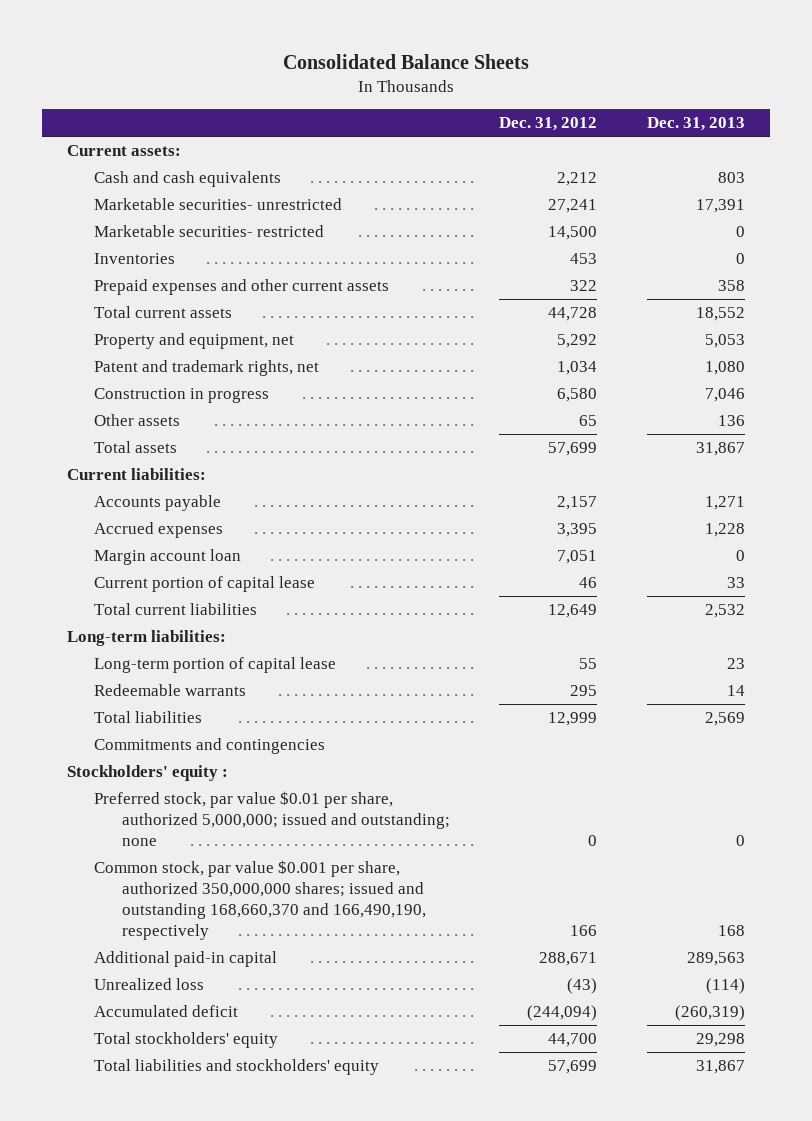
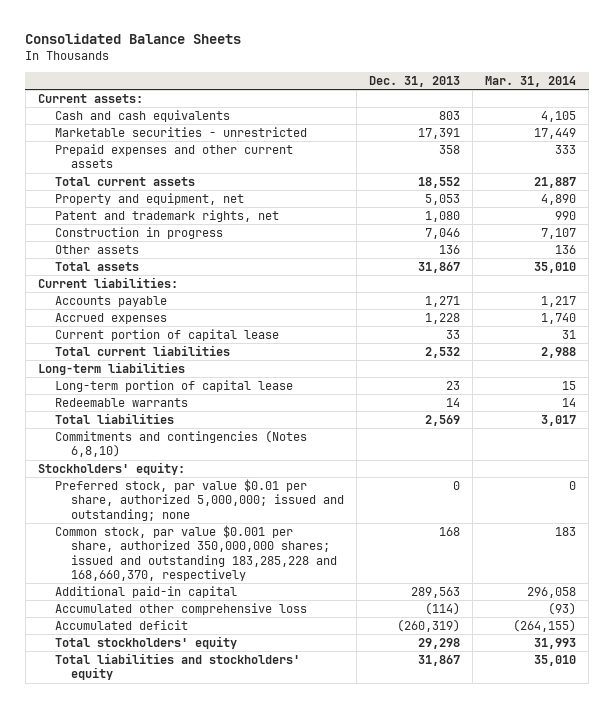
[499,117,598,132] Dec. 31, 2012 -> none
none -> [485,75,577,87] Mar. 31, 2014
[94,225,325,238] Marketable securities- restricted -> none
[94,253,176,265] Inventories -> none
[94,198,343,211] Marketable securities- unrestricted -> [54,127,307,138] Marketable securities - unrestricted
[94,549,242,566] Margin account loan -> none
[67,630,227,647] Long-term liabilities: -> [37,362,185,376] Long-term liabilities
[94,738,326,755] Commitments and contingencies -> [54,430,307,458] Commitments and contingencies (Notes 6,8,10)
[67,765,229,782] Stockholders' equity : -> [37,462,185,476] Stockholders' equity:
[94,860,426,941] Common stock, par value $0.001 per share, authorized 350,000,000 shares; issued and outstanding 168,660,370 and 166,490,190, respectively -> [54,525,338,582] Common stock, par value $0.001 per share, authorized 350,000,000 shares; issued and outstanding 183,285,228 and 168,660,370, respectively
[94,978,205,991] Unrealized loss -> [54,603,307,616] Accumulated other comprehensive loss

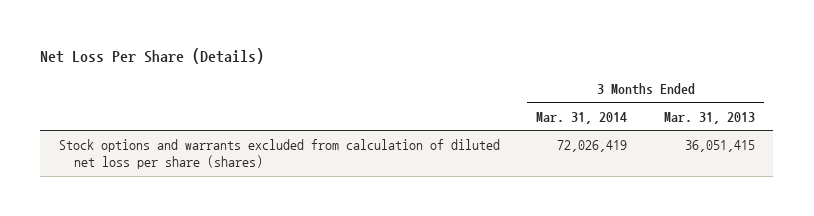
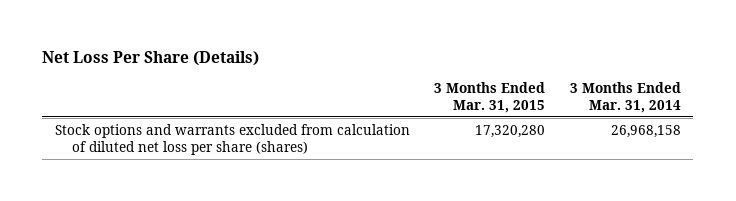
[663,111,755,124] Mar. 31, 2013 -> none
none -> [434,81,546,113] 3 Months Ended Mar. 31, 2015
[557,140,628,153] 72,026,419 -> [611,124,682,138] 26,968,158

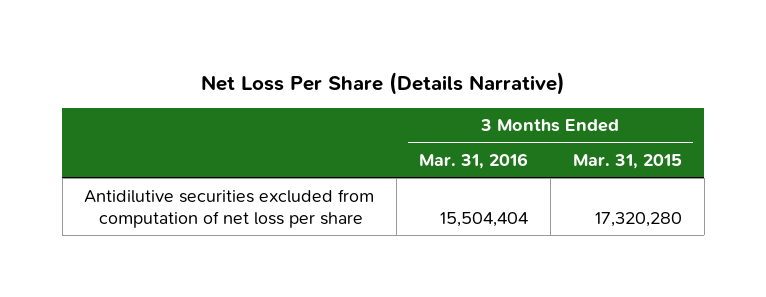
[42,50,260,66] Net Loss Per Share (Details) -> [201,71,566,95] Net Loss Per Share (Details Narrative)
[570,81,682,113] 3 Months Ended Mar. 31, 2014 -> none
none -> [419,153,529,170] Mar. 31, 2016
[54,123,410,155] Stock options and warrants excluded from calculation of diluted net loss per share (shares) -> [84,188,375,229] Antidilutive securities excluded from computation of net loss per share

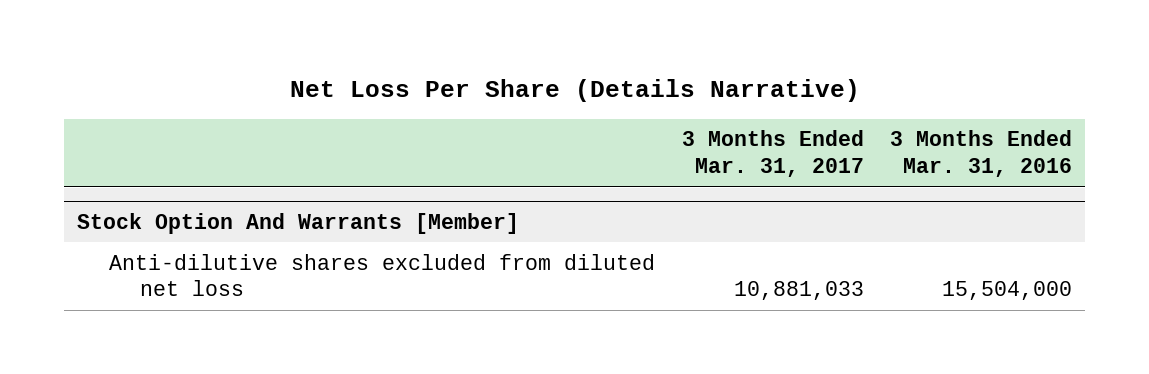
[572,154,682,170] Mar. 31, 2015 -> none
none -> [681,130,864,178] 3 Months Ended Mar. 31, 2017
none -> [77,213,520,235] Stock Option And Warrants [Member]
[84,188,375,229] Antidilutive securities excluded from computation of net loss per share -> [108,253,655,297] Anti-dilutive shares excluded from diluted net loss
[440,212,529,228] 15,504,404 -> [942,281,1073,301] 15,504,000

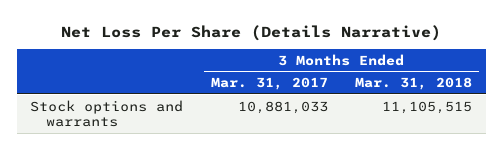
[890,130,1073,178] 3 Months Ended Mar. 31, 2016 -> none
none -> [355,77,473,91] Mar. 31, 2018
[77,213,520,235] Stock Option And Warrants [Member] -> none
[108,253,655,297] Anti-dilutive shares excluded from diluted net loss -> [30,99,184,128] Stock options and warrants

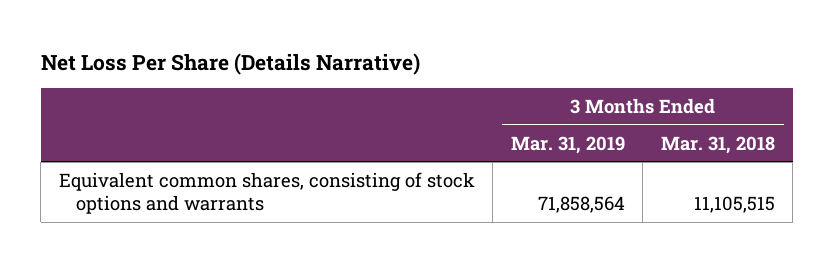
[210,77,328,91] Mar. 31, 2017 -> none
none -> [510,135,625,154] Mar. 31, 2019
[30,99,184,128] Stock options and warrants -> [58,171,475,215] Equivalent common shares, consisting of stock options and warrants

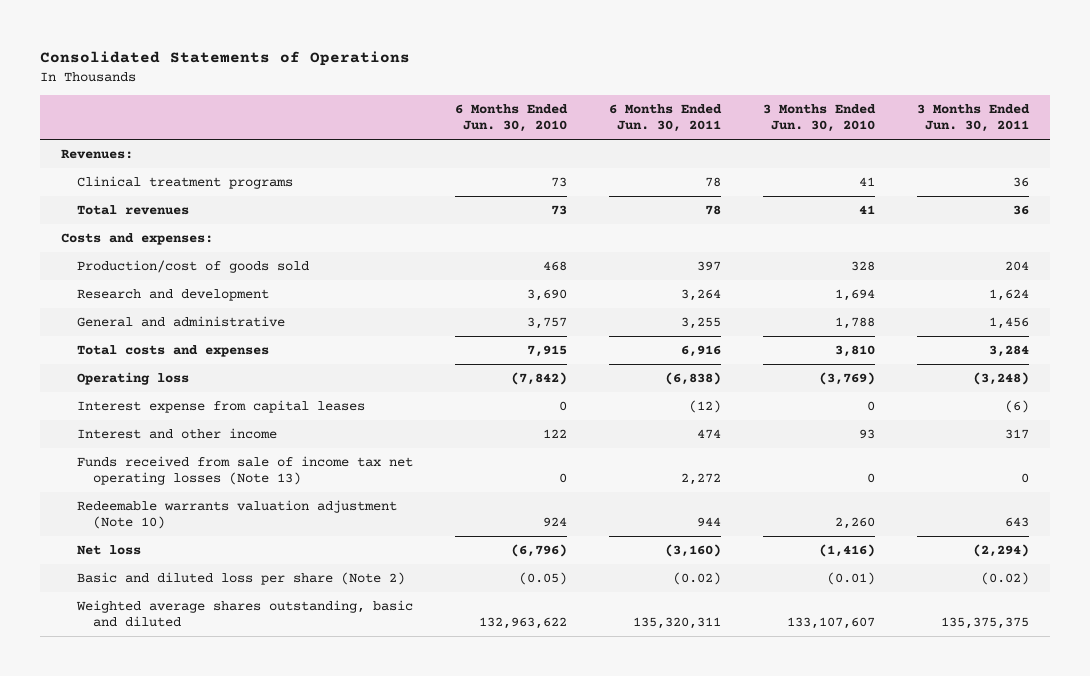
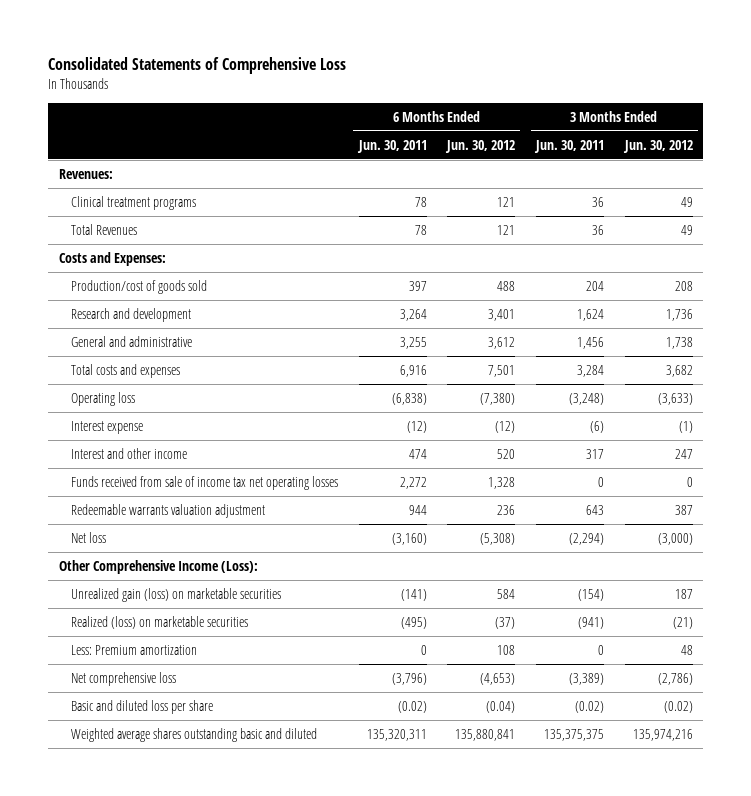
[40,50,411,66] Consolidated Statements of Operations -> [48,57,347,75] Consolidated Statements of Comprehensive Loss
[454,103,568,133] 6 Months Ended Jun. 30, 2010 -> none
[762,103,876,133] 3 Months Ended Jun. 30, 2010 -> none
none -> [445,139,516,153] Jun. 30, 2012
none -> [622,139,693,153] Jun. 30, 2012
[76,204,189,215] Total revenues -> [70,223,137,235] Total Revenues
[61,232,214,245] Costs and expenses: -> [58,251,166,266] Costs and Expenses:
[76,399,365,413] Interest expense from capital leases -> [70,420,143,434] Interest expense
[76,455,413,486] Funds received from sale of income tax net operating losses (Note 13) -> [70,475,338,490] Funds received from sale of income tax net operating losses
[76,499,397,530] Redeemable warrants valuation adjustment (Note 10) -> [70,503,265,518] Redeemable warrants valuation adjustment
none -> [58,559,258,574] Other Comprehensive Income (Loss):
none -> [70,587,281,602] Unrealized gain (loss) on marketable securities
none -> [70,615,248,629] Realized (loss) on marketable securities
none -> [70,644,197,655] Less: Premium amortization
none -> [70,671,176,686] Net comprehensive loss
[76,571,405,585] Basic and diluted loss per share (Note 2) -> [70,699,213,714] Basic and diluted loss per share
[75,599,413,628] Weighted average shares outstanding, basic and diluted -> [70,727,317,742] Weighted average shares outstanding basic and diluted

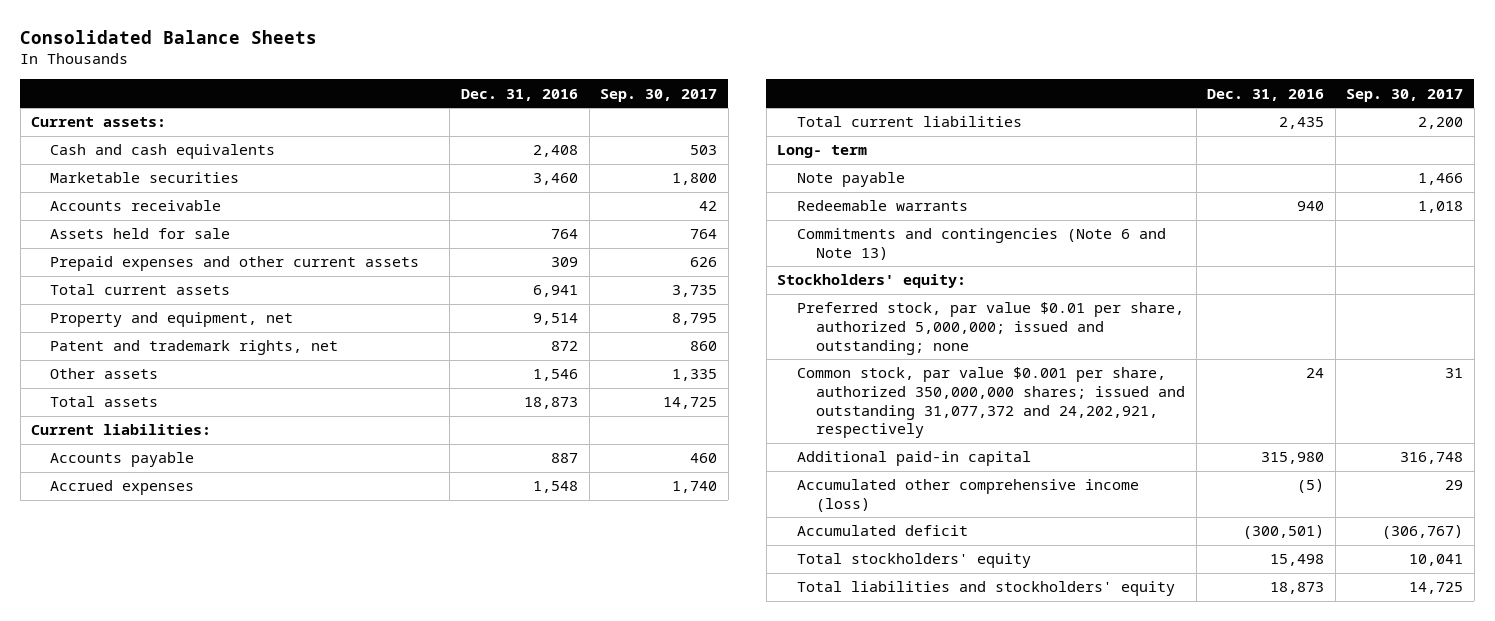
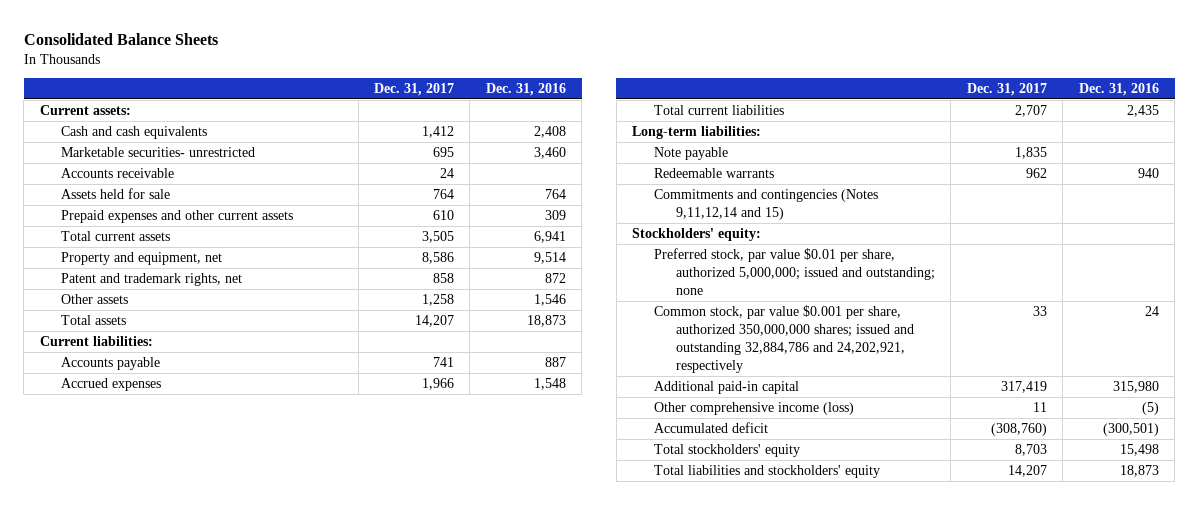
[600,88,718,102] Sep. 30, 2017 -> none
none -> [374,82,455,96] Dec. 31, 2017
[50,172,240,184] Marketable securities -> [61,147,256,158] Marketable securities- unrestricted
[777,145,868,159] Long- term -> [632,126,762,140] Long-term liabilities:
[796,228,1166,261] Commitments and contingencies (Note 6 and Note 13) -> [654,189,879,221] Commitments and contingencies (Notes 9,11,12,14 and 15)
[796,367,1185,439] Common stock, par value $0.001 per share, authorized 350,000,000 shares; issued and outstanding 31,077,372 and 24,202,921, respectively -> [654,305,914,373] Common stock, par value $0.001 per share, authorized 350,000,000 shares; issued and outstanding 32,884,786 and 24,202,921, respectively
[796,479,1139,513] Accumulated other comprehensive income (loss) -> [654,402,855,416] Other comprehensive income (loss)

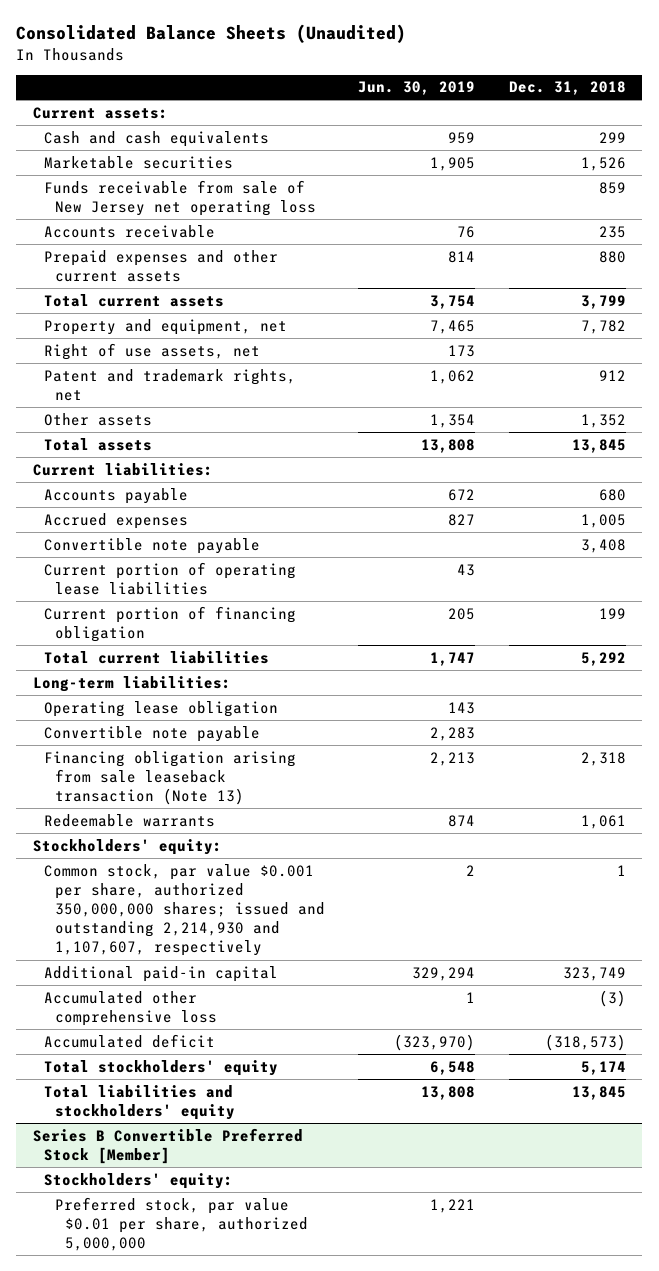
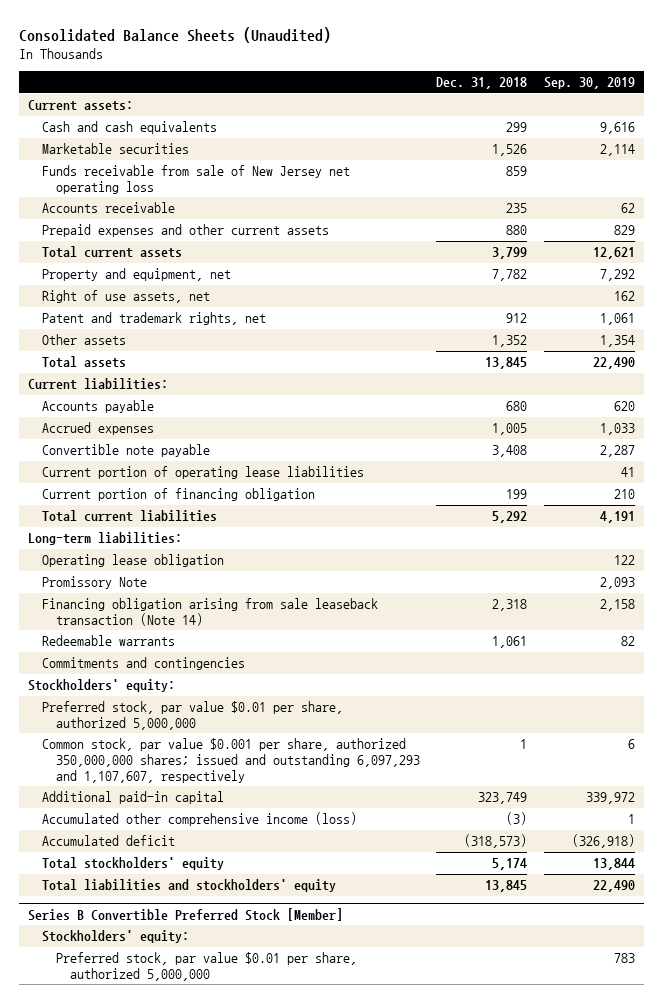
[358,81,476,96] Jun. 30, 2019 -> none
none -> [544,77,636,90] Sep. 30, 2019
[43,725,260,742] Convertible note payable -> none
none -> [41,576,147,590] Promissory Note
[43,750,296,806] Financing obligation arising from sale leaseback transaction (Note 13) -> [41,598,378,626] Financing obligation arising from sale leaseback transaction (Note 14)
none -> [41,657,245,671] Commitments and contingencies
none -> [41,701,343,730] Preferred stock, par value $0.01 per share, authorized 5,000,000
[43,863,325,957] Common stock, par value $0.001 per share, authorized 350,000,000 shares; issued and outstanding 2,214,930 and 1,107,607, respectively -> [41,738,420,783] Common stock, par value $0.001 per share, authorized 350,000,000 shares; issued and outstanding 6,097,293 and 1,107,607, respectively
[43,990,217,1026] Accumulated other comprehensive loss -> [41,812,357,827] Accumulated other comprehensive income (loss)

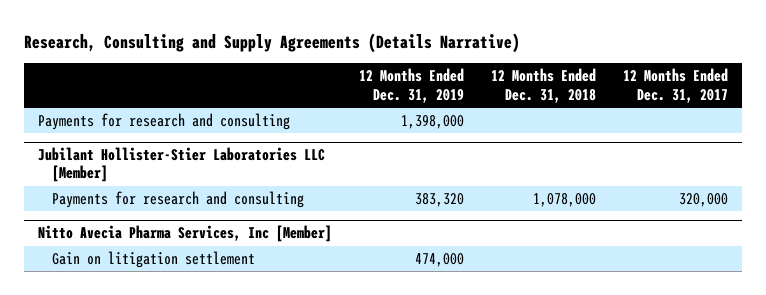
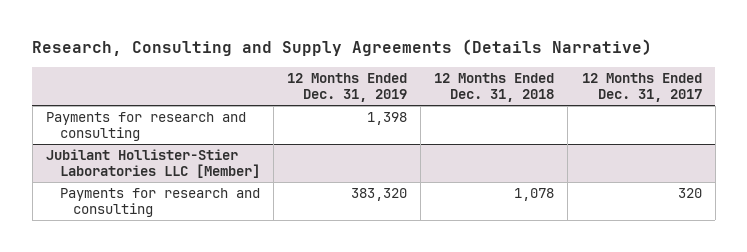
[400,115,464,130] 1,398,000 -> [366,112,407,126] 1,398
[37,225,332,243] Nitto Avecia Pharma Services, Inc [Member] -> none
[51,251,255,269] Gain on litigation settlement -> none
[533,193,597,208] 1,078,000 -> [514,188,555,202] 1,078
[679,193,729,208] 320,000 -> [677,188,702,199] 320

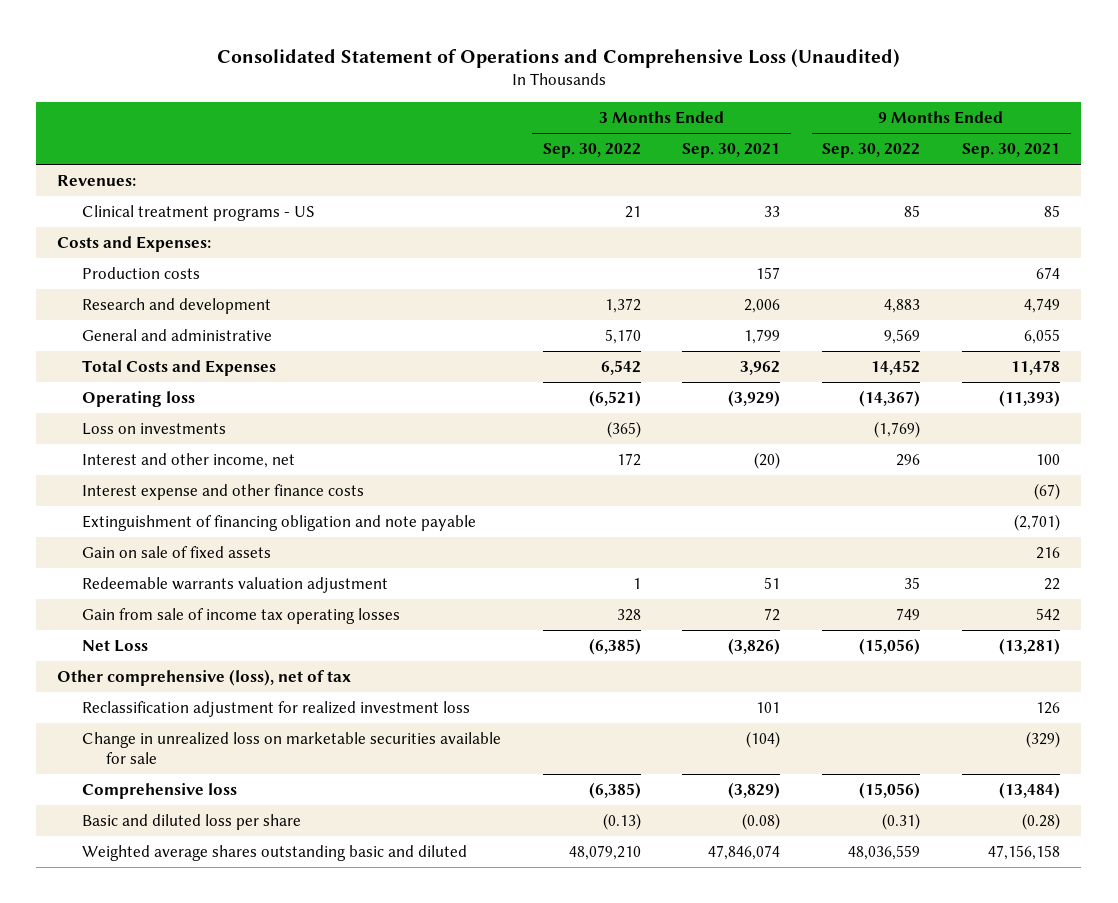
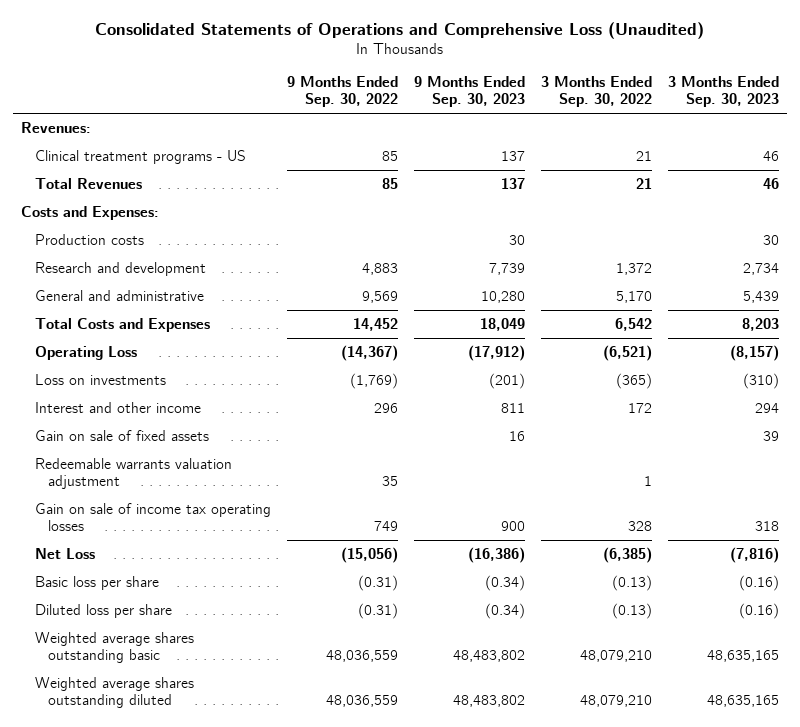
[216,48,900,68] Consolidated Statement of Operations and Comprehensive Loss (Unaudited) -> [95,21,705,39] Consolidated Statements of Operations and Comprehensive Loss (Unaudited)
[682,142,781,158] Sep. 30, 2021 -> none
[962,142,1061,158] Sep. 30, 2021 -> none
none -> [413,76,525,108] 9 Months Ended Sep. 30, 2023
none -> [668,76,780,108] 3 Months Ended Sep. 30, 2023
none -> [34,177,142,189] Total Revenues
[81,390,195,407] Operating loss -> [34,345,137,360] Operating Loss
[81,483,364,500] Interest expense and other finance costs -> none
[81,514,476,531] Extinguishment of financing obligation and note payable -> none
[81,452,295,468] Interest and other income, net -> [34,401,201,413] Interest and other income
[81,607,400,624] Gain from sale of income tax operating losses -> [34,502,271,531] Gain on sale of income tax operating losses
[57,668,352,686] Other comprehensive (loss), net of tax -> none
[81,700,470,717] Reclassification adjustment for realized investment loss -> none
[81,731,501,765] Change in unrealized loss on marketable securities available for sale -> none
[81,782,237,799] Comprehensive loss -> none
[81,813,301,830] Basic and diluted loss per share -> [34,575,159,590] Basic loss per share
none -> [34,603,172,618] Diluted loss per share
[81,844,467,861] Weighted average shares outstanding basic and diluted -> [34,631,194,663] Weighted average shares outstanding basic
none -> [34,676,194,708] Weighted average shares outstanding diluted

